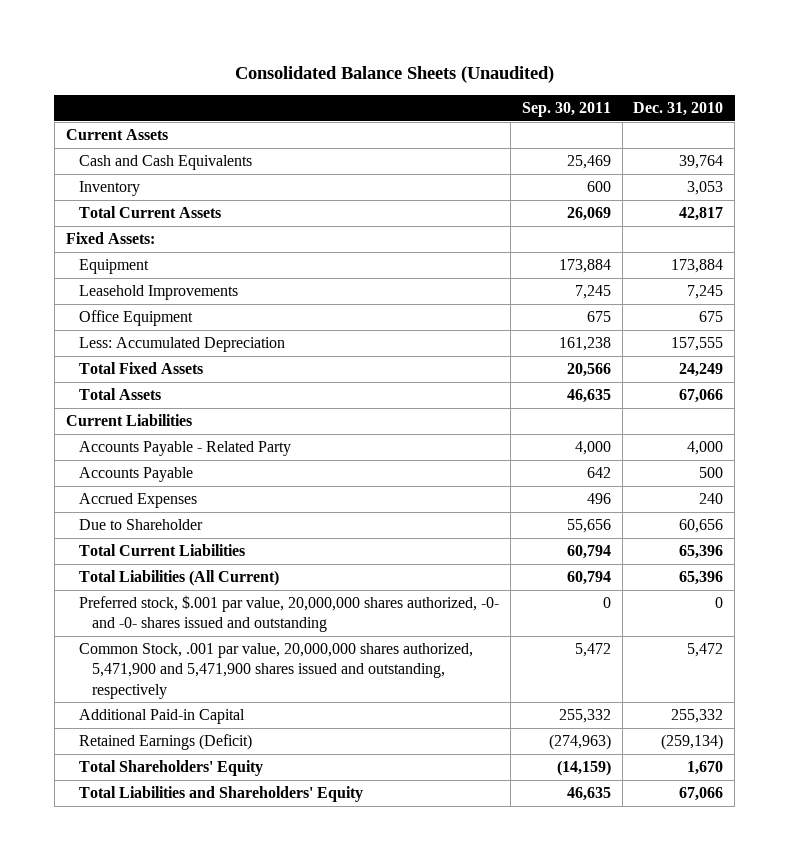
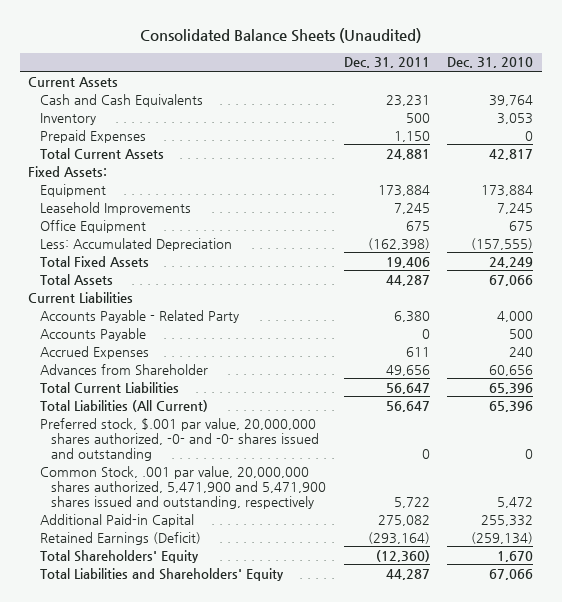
[521,102,611,118] Sep. 30, 2011 -> none
none -> [343,57,430,69] Dec. 31, 2011
none -> [39,129,146,143] Prepaid Expenses
[671,337,724,352] 157,555 -> [471,237,534,250] (157,555)
[78,519,203,531] Due to Shareholder -> [39,363,208,375] Advances from Shareholder

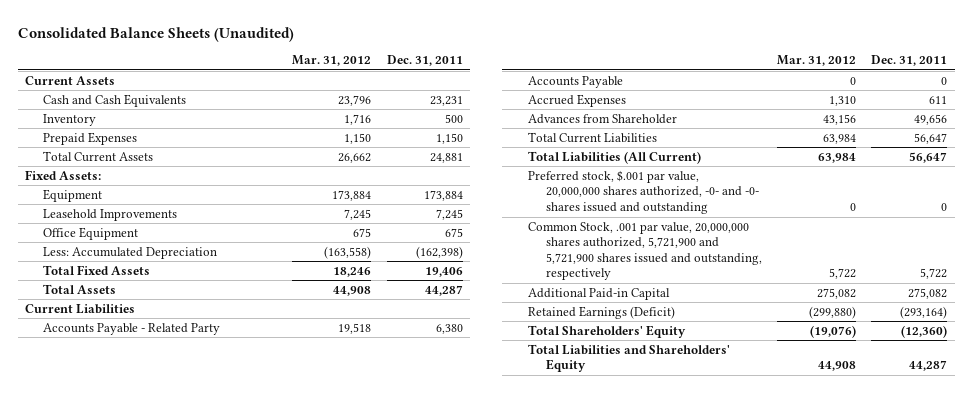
[447,57,534,69] Dec. 31, 2010 -> none
none -> [292,55,372,67] Mar. 31, 2012
[39,465,327,509] Common Stock, .001 par value, 20,000,000 shares authorized, 5,471,900 and 5,471,900 shares issued and outstanding, respectively -> [527,221,762,281] Common Stock, .001 par value, 20,000,000 shares authorized, 5,721,900 and 5,721,900 shares issued and outstanding, respectively

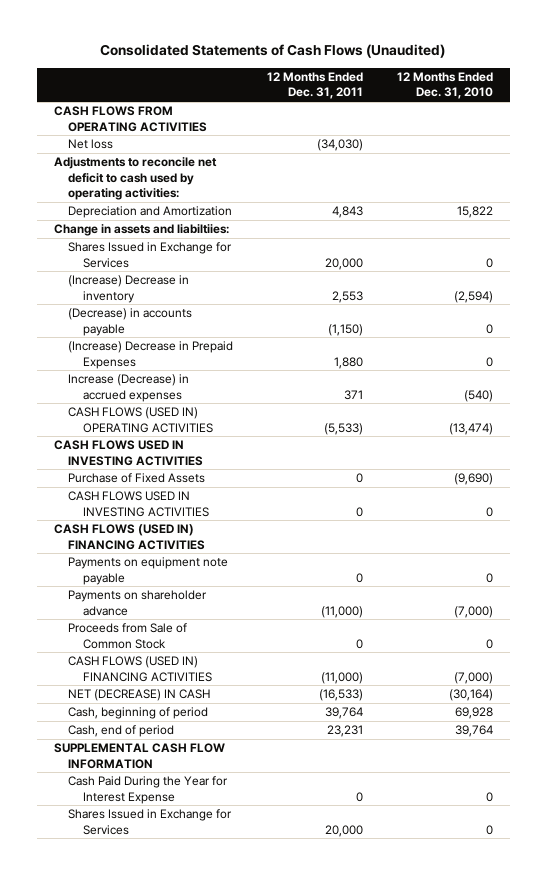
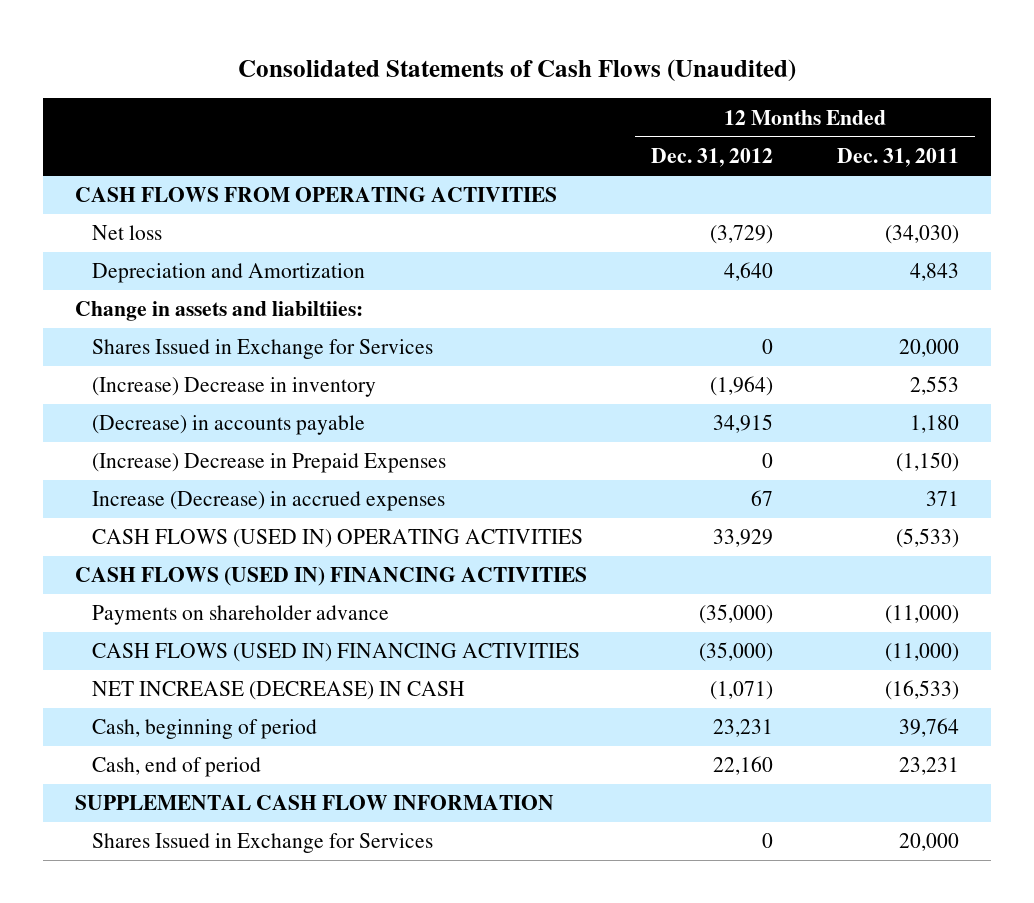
[396,72,493,100] 12 Months Ended Dec. 31, 2010 -> none
none -> [651,148,774,168] Dec. 31, 2012
[53,157,217,200] Adjustments to reconcile net deficit to cash used by operating activities: -> none
[328,323,364,336] (1,150) -> [909,415,959,434] 1,180
[334,356,364,369] 1,880 -> [895,452,959,473] (1,150)
[53,440,204,466] CASH FLOWS USED IN INVESTING ACTIVITIES -> none
[68,473,206,484] Purchase of Fixed Assets -> none
[68,491,210,517] CASH FLOWS USED IN INVESTING ACTIVITIES -> none
[68,557,229,585] Payments on equipment note payable -> none
[68,623,188,649] Proceeds from Sale of Common Stock -> none
[68,689,211,702] NET (DECREASE) IN CASH -> [91,681,465,701] NET INCREASE (DECREASE) IN CASH
[68,776,229,804] Cash Paid During the Year for Interest Expense -> none

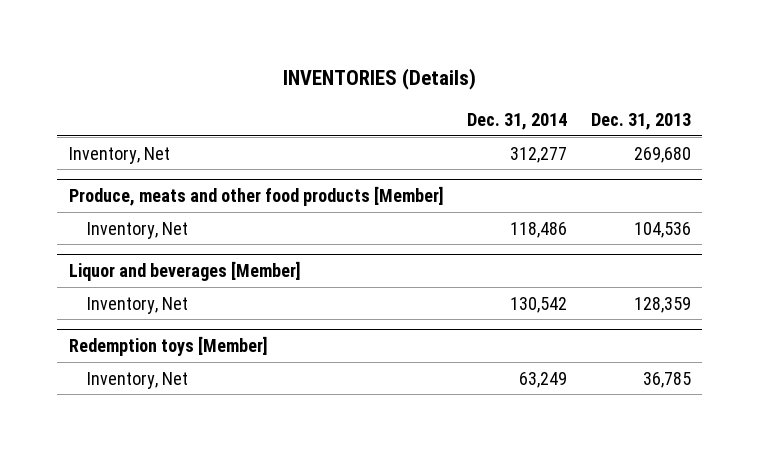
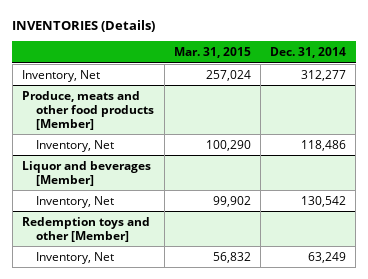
[590,112,691,130] Dec. 31, 2013 -> none
none -> [173,47,251,59] Mar. 31, 2015
[69,336,269,357] Redemption toys [Member] -> [22,216,151,242] Redemption toys and other [Member]

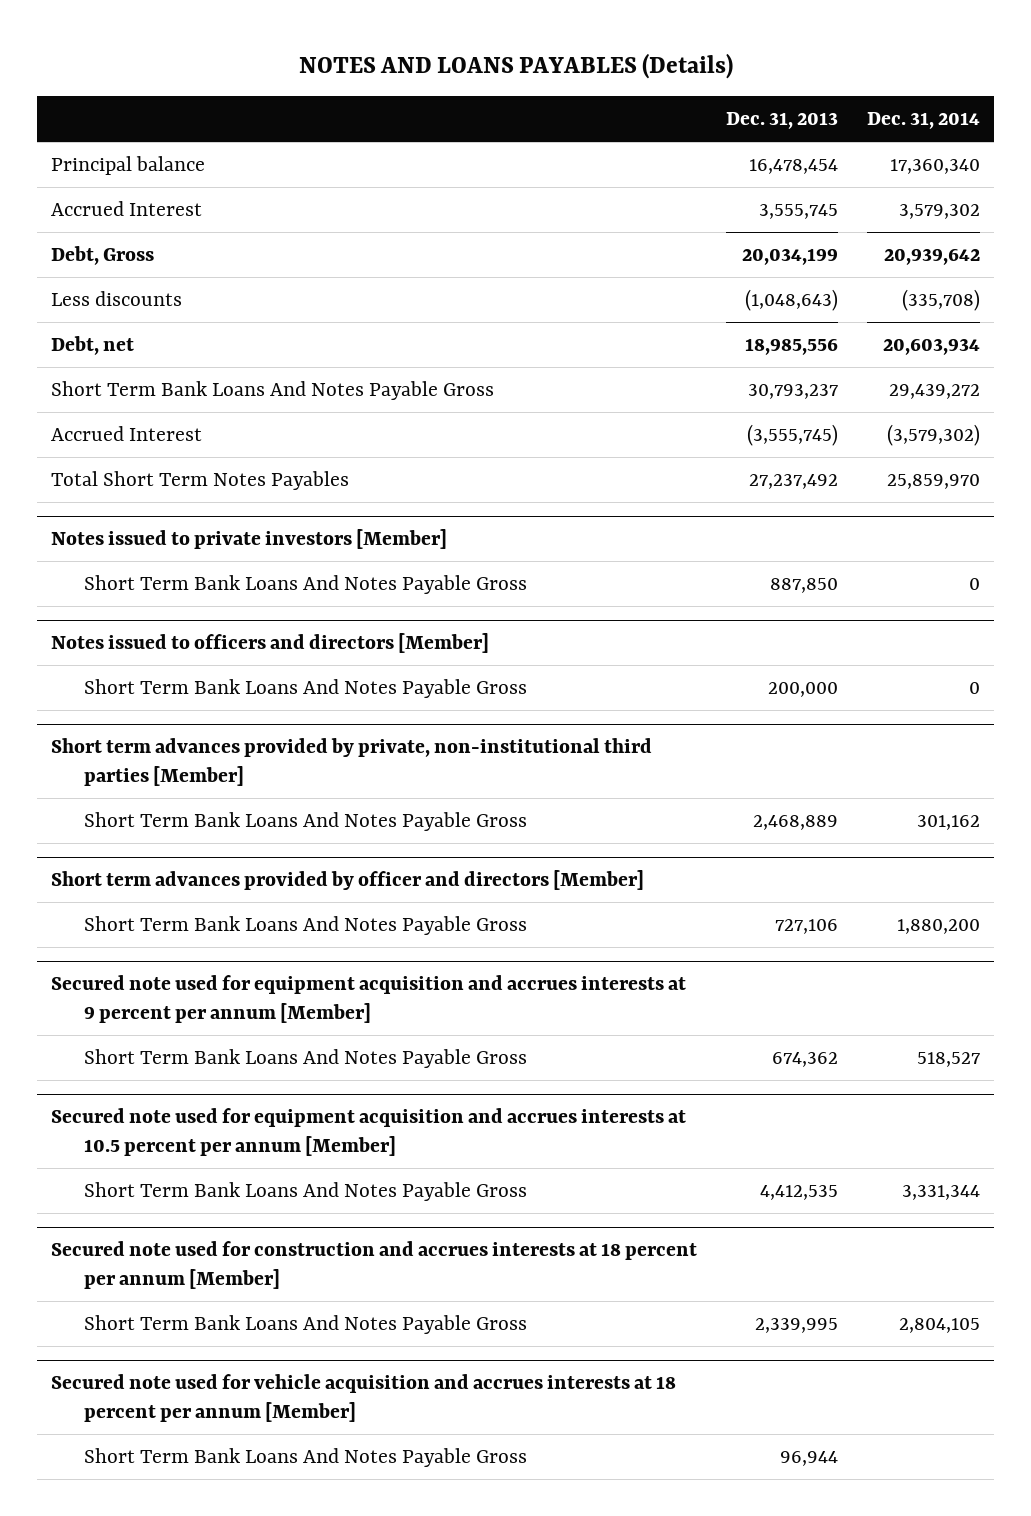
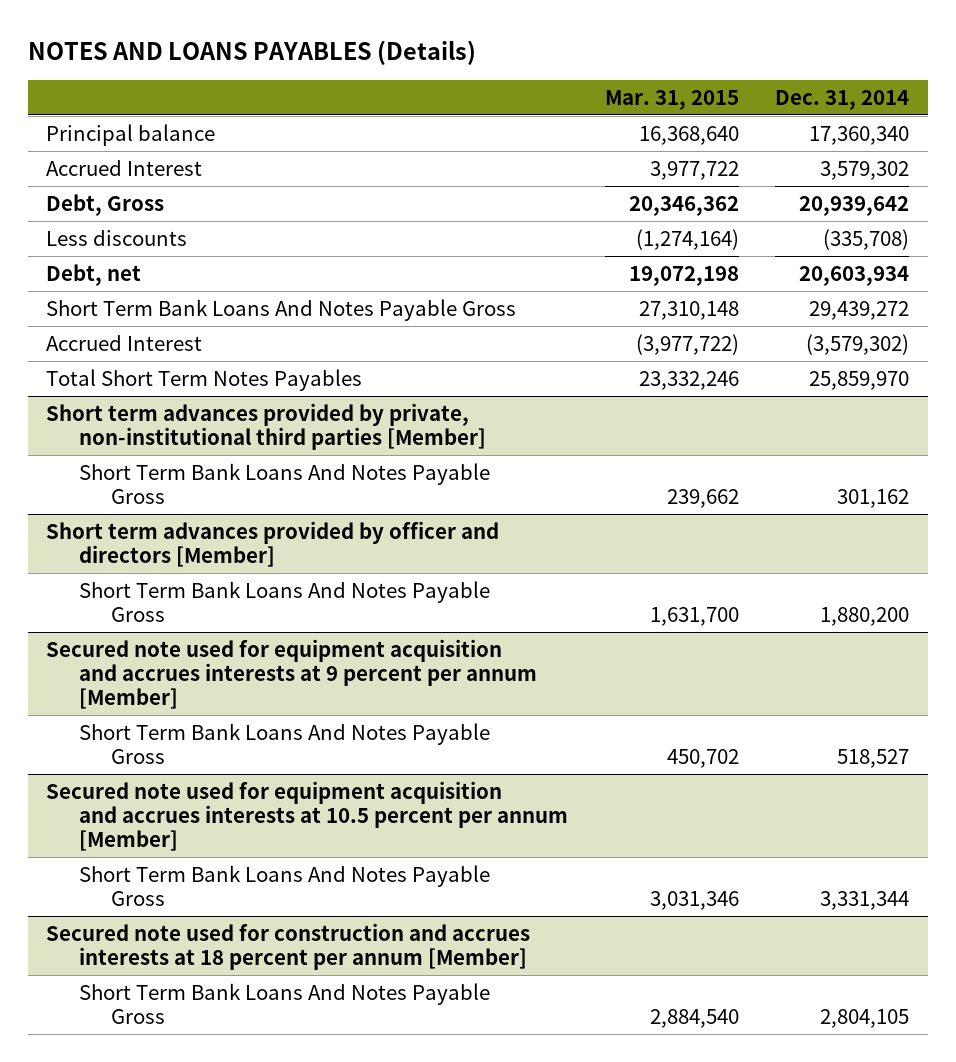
[726,111,839,129] Dec. 31, 2013 -> none
none -> [604,89,739,110] Mar. 31, 2015
[51,529,448,550] Notes issued to private investors [Member] -> none
[83,575,527,595] Short Term Bank Loans And Notes Payable Gross -> none
[51,633,490,654] Notes issued to officers and directors [Member] -> none
[83,679,527,699] Short Term Bank Loans And Notes Payable Gross -> none
[51,1374,677,1422] Secured note used for vehicle acquisition and accrues interests at 18 percent per annum [Member] -> none
[83,1448,527,1468] Short Term Bank Loans And Notes Payable Gross -> none

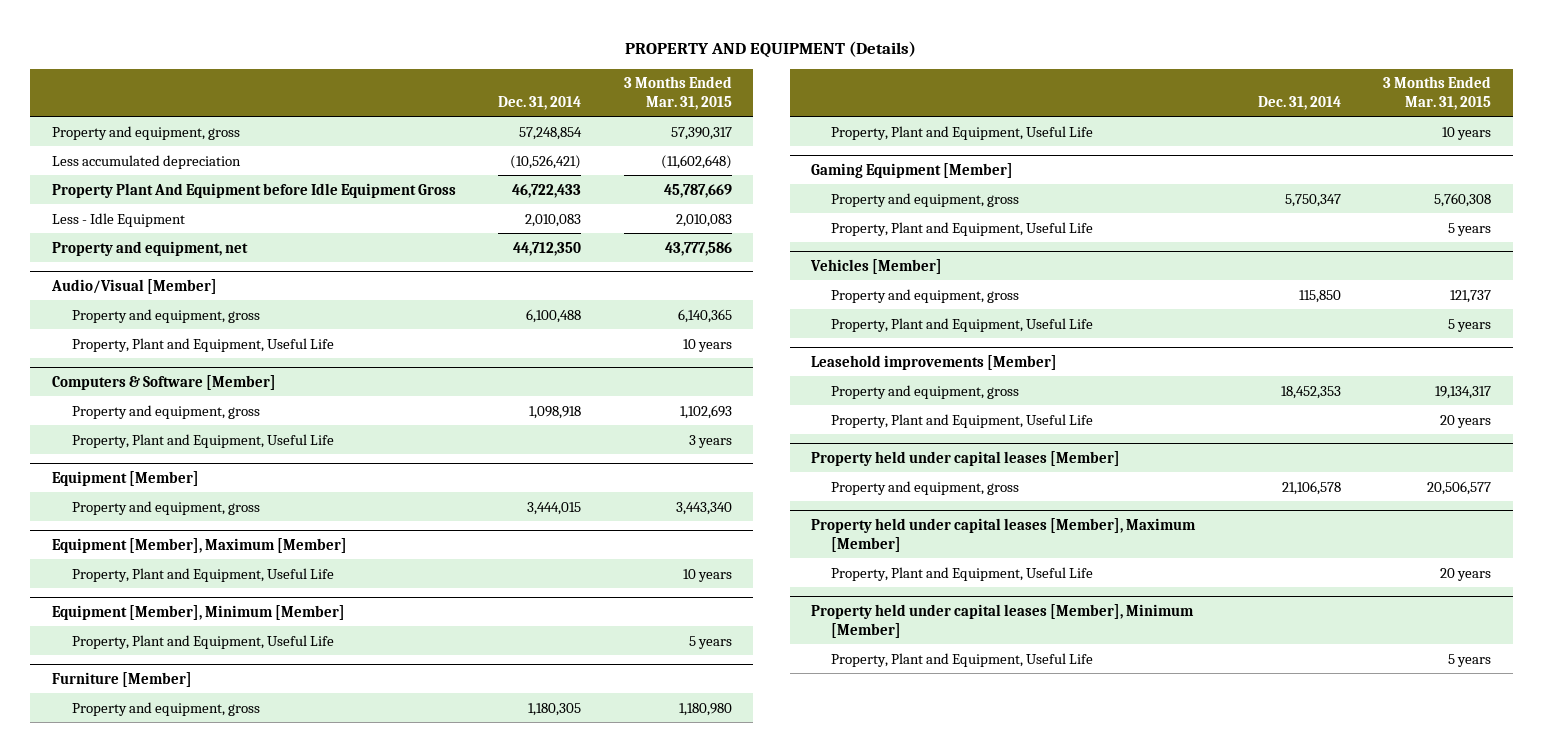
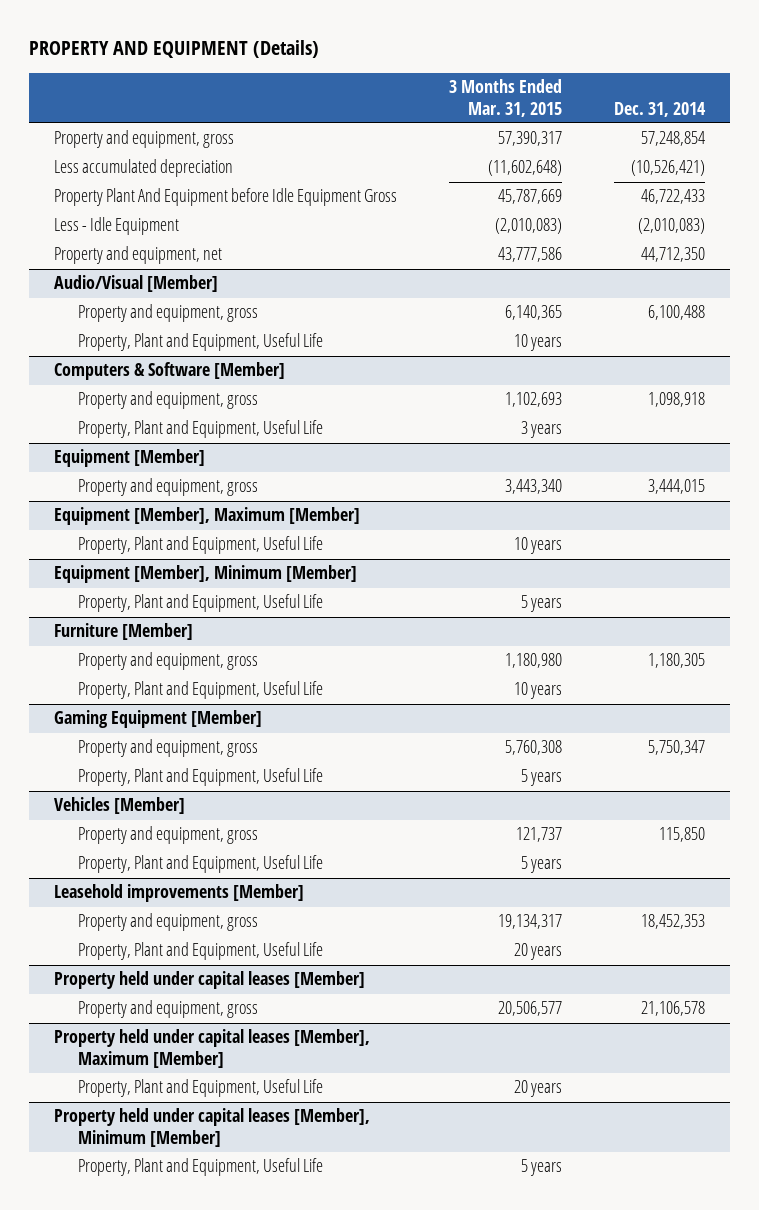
[525,213,582,227] 2,010,083 -> [637,218,705,235] (2,010,083)
[675,213,732,227] 2,010,083 -> [495,218,563,235] (2,010,083)

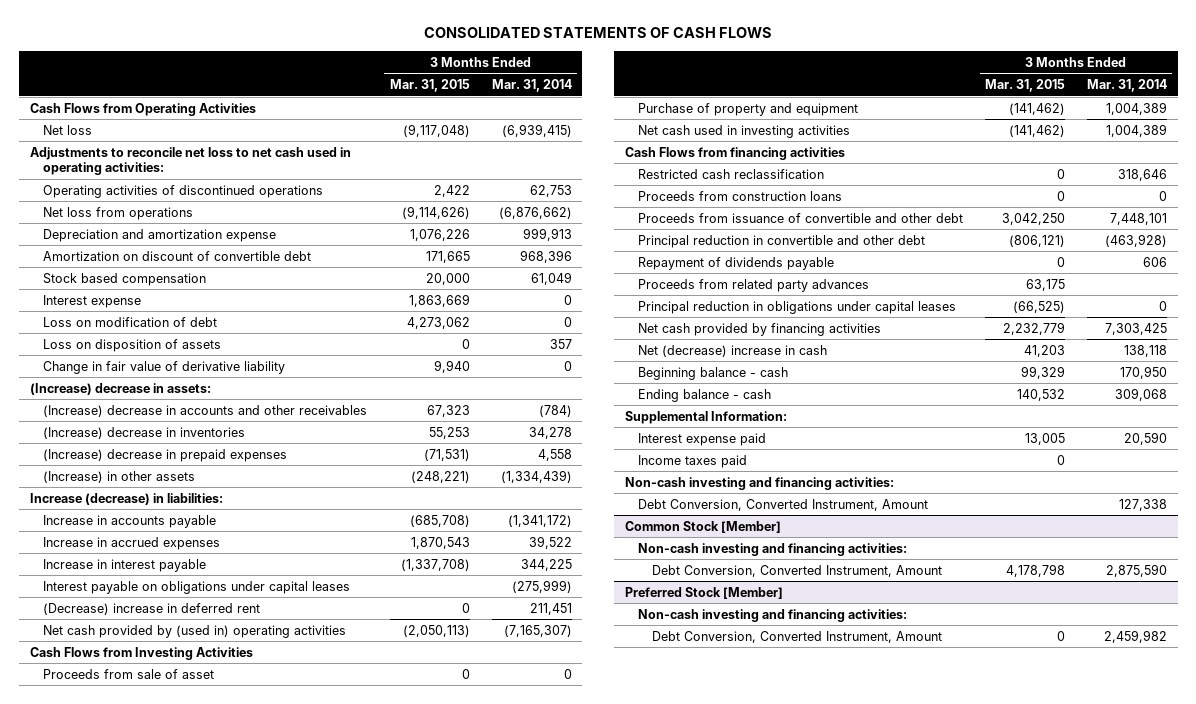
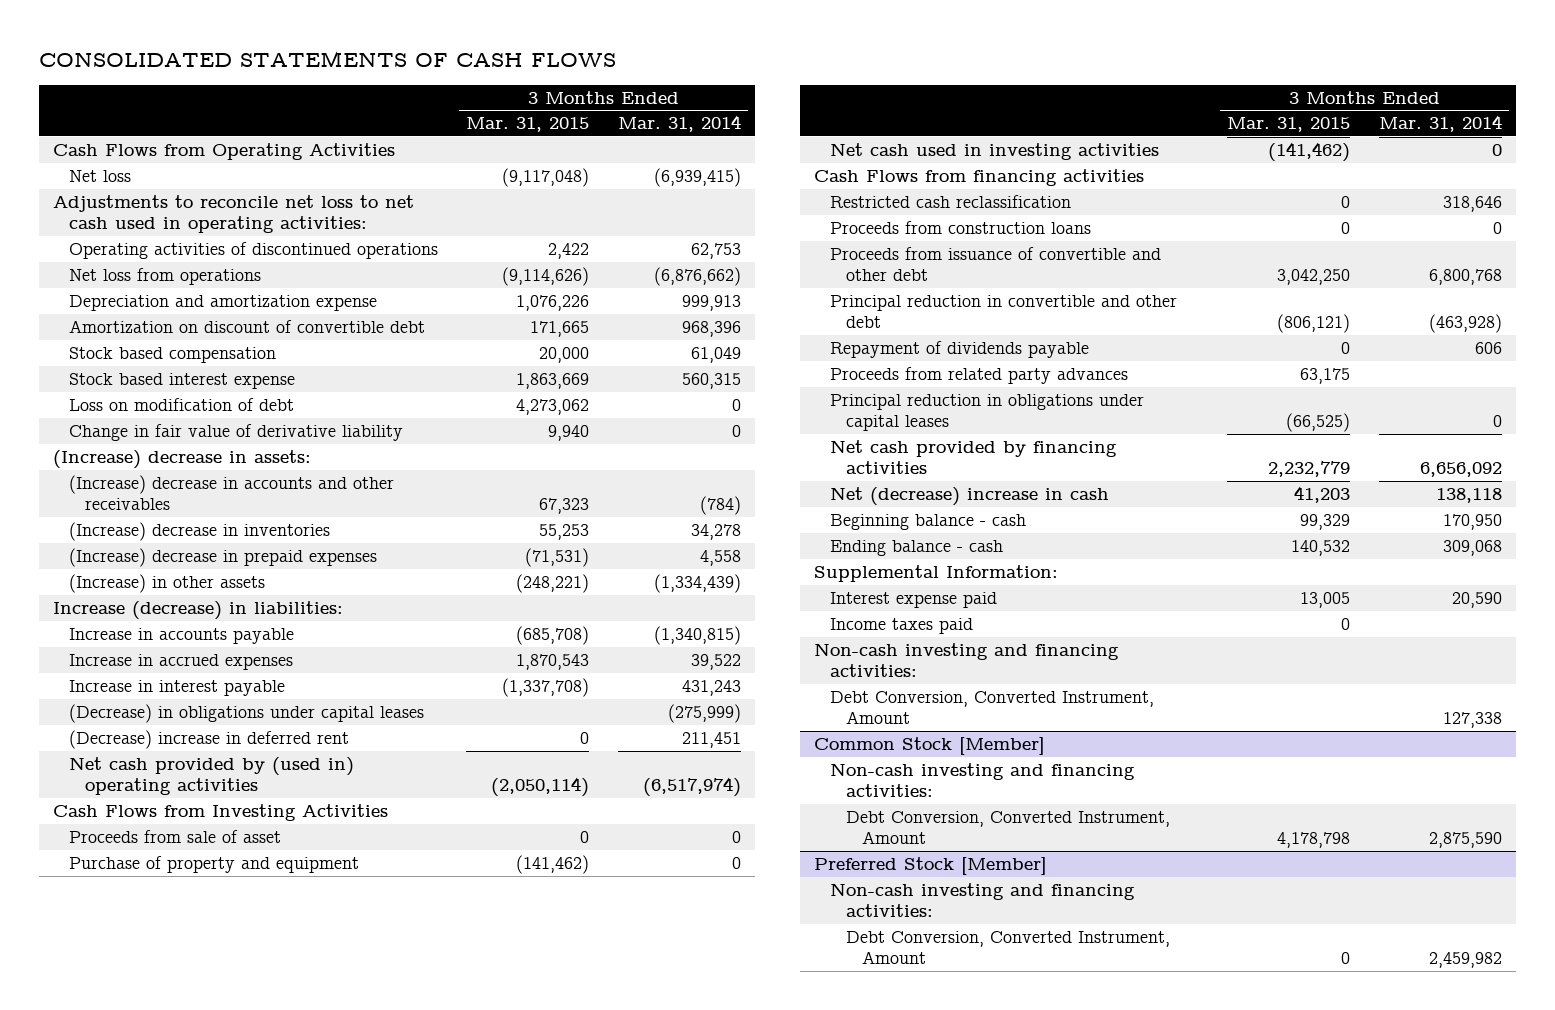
[43,294,142,308] Interest expense -> [69,373,296,390] Stock based interest expense
[563,294,572,305] 0 -> [681,373,741,390] 560,315
[43,338,222,352] Loss on disposition of assets -> none
[507,514,572,527] (1,341,172) -> [653,626,741,646] (1,340,815)
[520,558,572,571] 344,225 -> [681,680,741,697] 431,243
[43,580,351,594] Interest payable on obligations under capital leases -> [69,704,425,724] (Decrease) in obligations under capital leases
[402,624,470,637] (2,050,113) -> [491,777,590,798] (2,050,114)
[503,624,572,637] (7,165,307) -> [642,777,741,798] (6,517,974)
[1105,101,1167,115] 1,004,389 -> [731,857,741,870] 0
[1105,123,1167,137] 1,004,389 -> [1491,144,1502,157] 0
[1109,212,1167,225] 7,448,101 -> [1428,269,1502,286] 6,800,768
[1104,322,1167,335] 7,303,425 -> [1419,462,1502,478] 6,656,092

